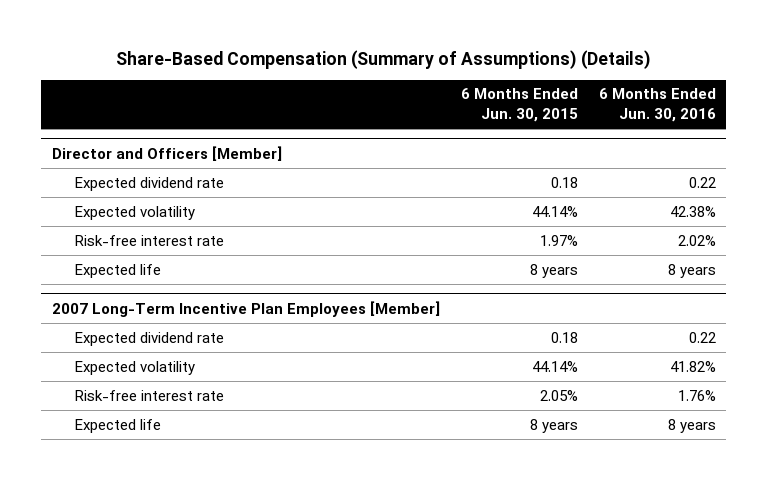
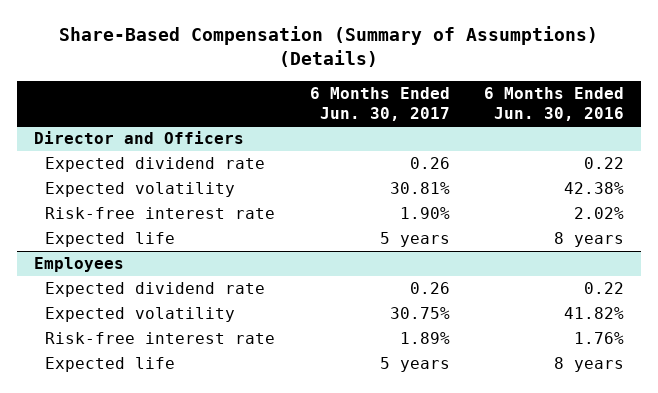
[460,88,578,122] 6 Months Ended Jun. 30, 2015 -> none
none -> [309,87,450,121] 6 Months Ended Jun. 30, 2017
[51,145,282,161] Director and Officers [Member] -> [33,131,244,145] Director and Officers
[51,300,440,317] 2007 Long-Term Incentive Plan Employees [Member] -> [33,257,124,273] Employees

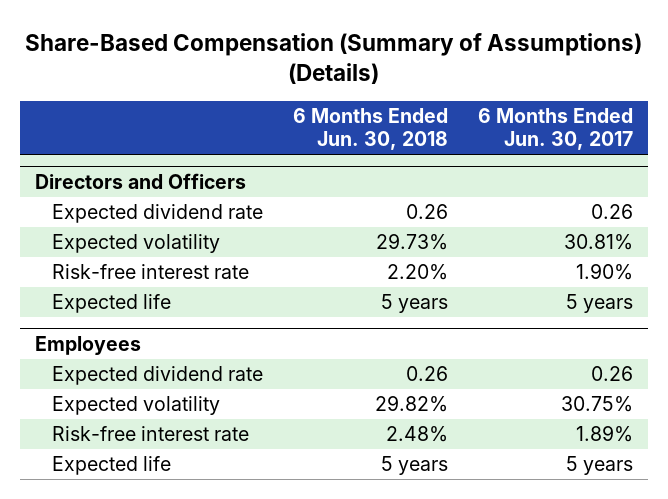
[483,87,624,121] 6 Months Ended Jun. 30, 2016 -> none
none -> [293,108,449,151] 6 Months Ended Jun. 30, 2018
[33,131,244,145] Director and Officers -> [35,172,247,189] Directors and Officers

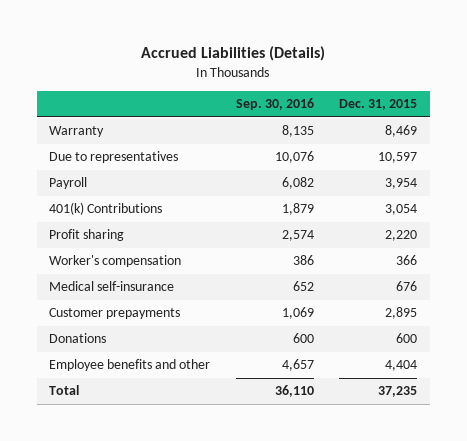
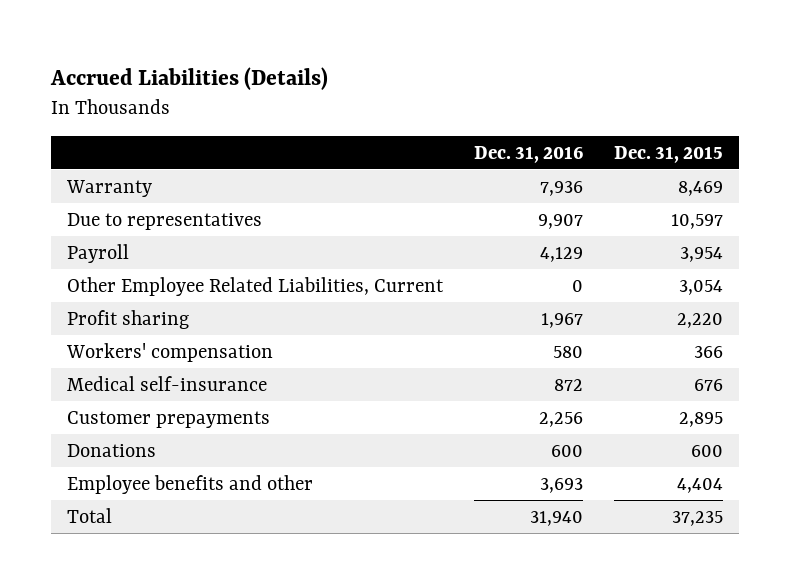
[235,98,314,111] Sep. 30, 2016 -> none
none -> [473,145,583,163] Dec. 31, 2016
[49,202,163,216] 401(k) Contributions -> [66,276,444,296] Other Employee Related Liabilities, Current
[49,255,182,268] Worker's compensation -> [65,342,273,362] Workers' compensation

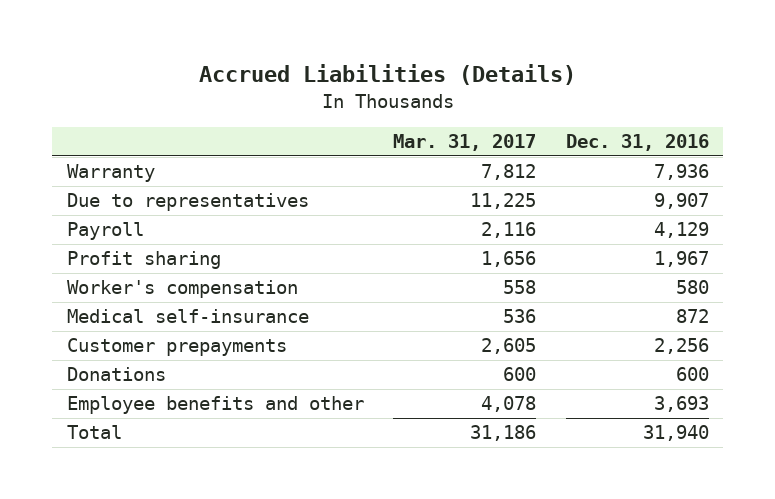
[614,145,724,163] Dec. 31, 2015 -> none
none -> [393,134,537,152] Mar. 31, 2017
[66,276,444,296] Other Employee Related Liabilities, Current -> none
[65,342,273,362] Workers' compensation -> [66,280,298,299] Worker's compensation

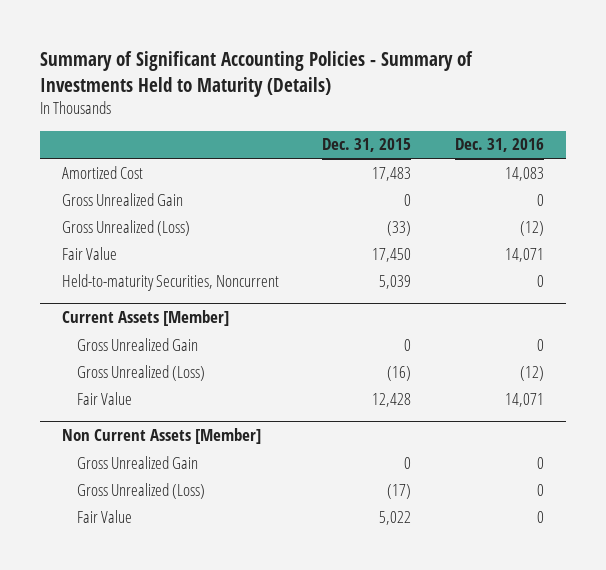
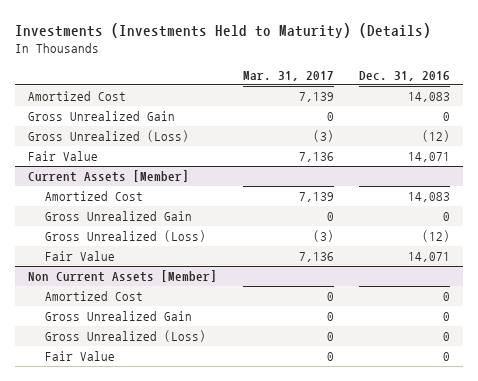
[40,51,474,97] Summary of Significant Accounting Policies - Summary of Investments Held to Maturity (Details) -> [14,22,431,38] Investments (Investments Held to Maturity) (Details)
[322,138,412,153] Dec. 31, 2015 -> none
none -> [242,71,334,82] Mar. 31, 2017
[62,273,280,291] Held-to-maturity Securities, Noncurrent -> none
none -> [44,191,143,202] Amortized Cost
none -> [44,291,143,302] Amortized Cost

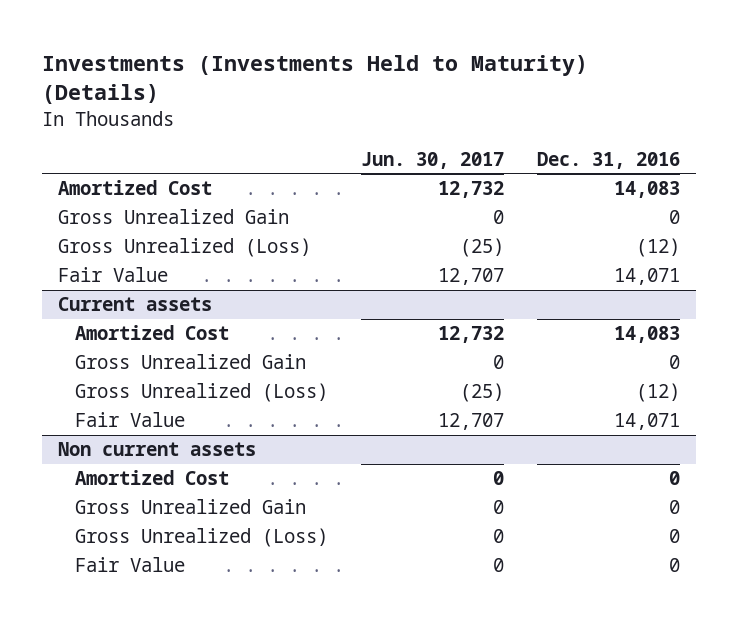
[242,71,334,82] Mar. 31, 2017 -> none
none -> [360,151,504,169] Jun. 30, 2017
[27,170,189,183] Current Assets [Member] -> [58,297,213,312] Current assets
[27,270,217,283] Non Current Assets [Member] -> [58,442,257,457] Non current assets

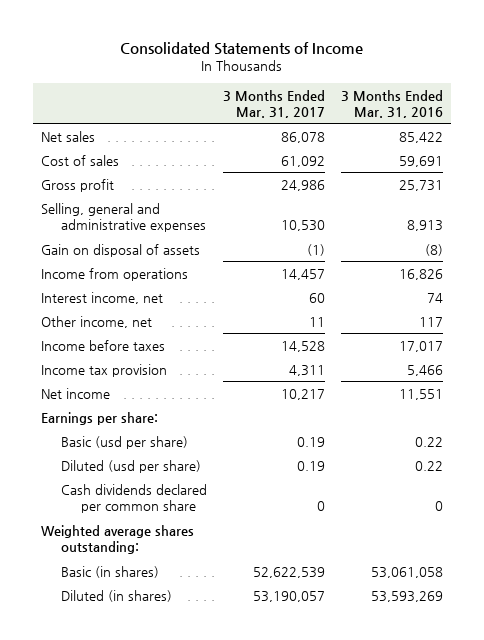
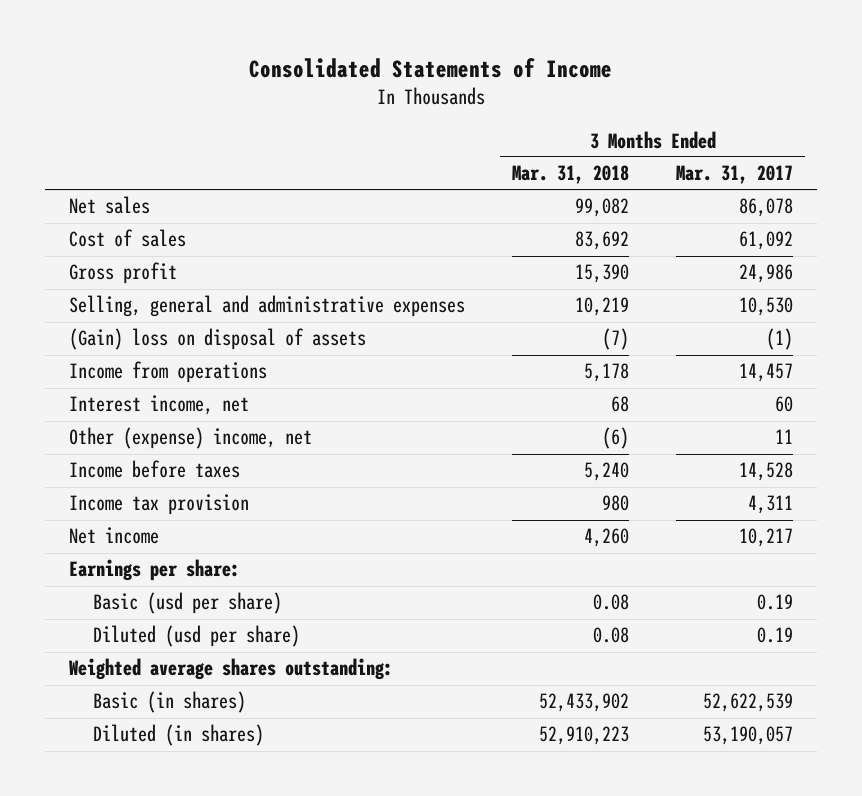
[340,89,443,118] 3 Months Ended Mar. 31, 2016 -> none
none -> [511,165,629,185] Mar. 31, 2018
[40,243,200,257] Gain on disposal of assets -> [68,328,366,351] (Gain) loss on disposal of assets
[40,315,152,328] Other income, net -> [68,427,312,450] Other (expense) income, net
[61,483,208,513] Cash dividends declared per common share -> none

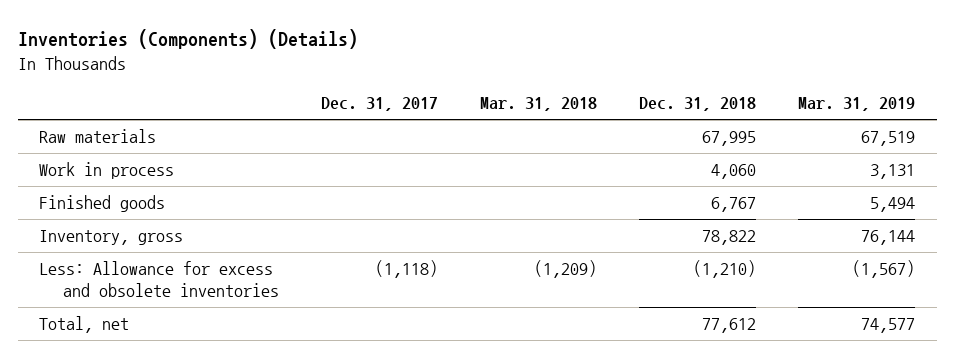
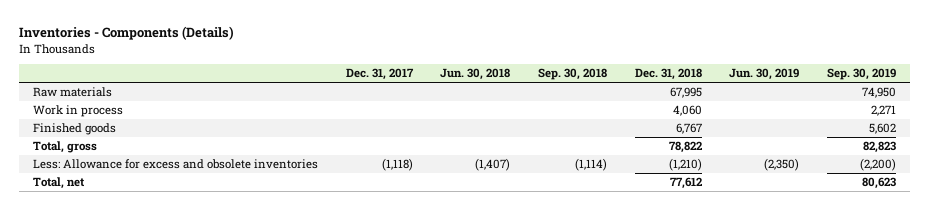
[18,29,359,50] Inventories (Components) (Details) -> [19,26,235,41] Inventories - Components (Details)
[480,97,598,112] Mar. 31, 2018 -> none
[798,97,916,112] Mar. 31, 2019 -> none
none -> [440,68,511,81] Jun. 30, 2018
none -> [538,68,608,81] Sep. 30, 2018
none -> [729,68,800,81] Jun. 30, 2019
none -> [827,68,897,81] Sep. 30, 2019
[39,230,184,246] Inventory, gross -> [33,141,98,154] Total, gross

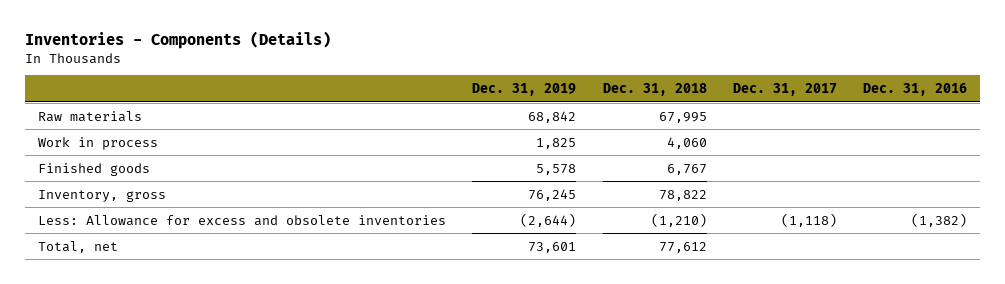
[440,68,511,81] Jun. 30, 2018 -> none
[538,68,608,81] Sep. 30, 2018 -> none
[729,68,800,81] Jun. 30, 2019 -> none
[827,68,897,81] Sep. 30, 2019 -> none
none -> [472,83,577,97] Dec. 31, 2019
none -> [863,83,968,97] Dec. 31, 2016
[33,141,98,154] Total, gross -> [38,189,167,202] Inventory, gross

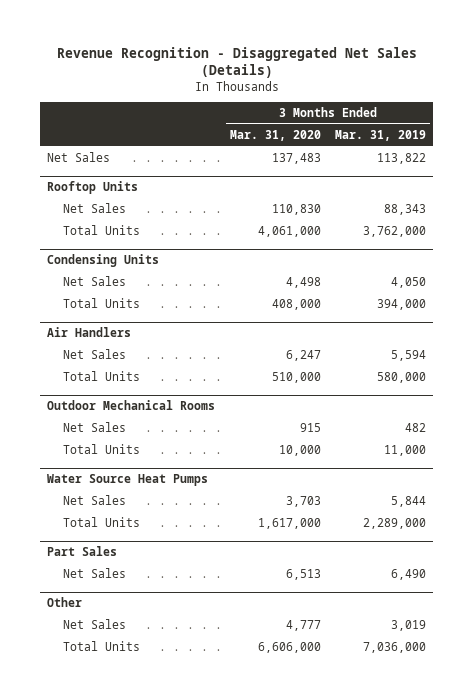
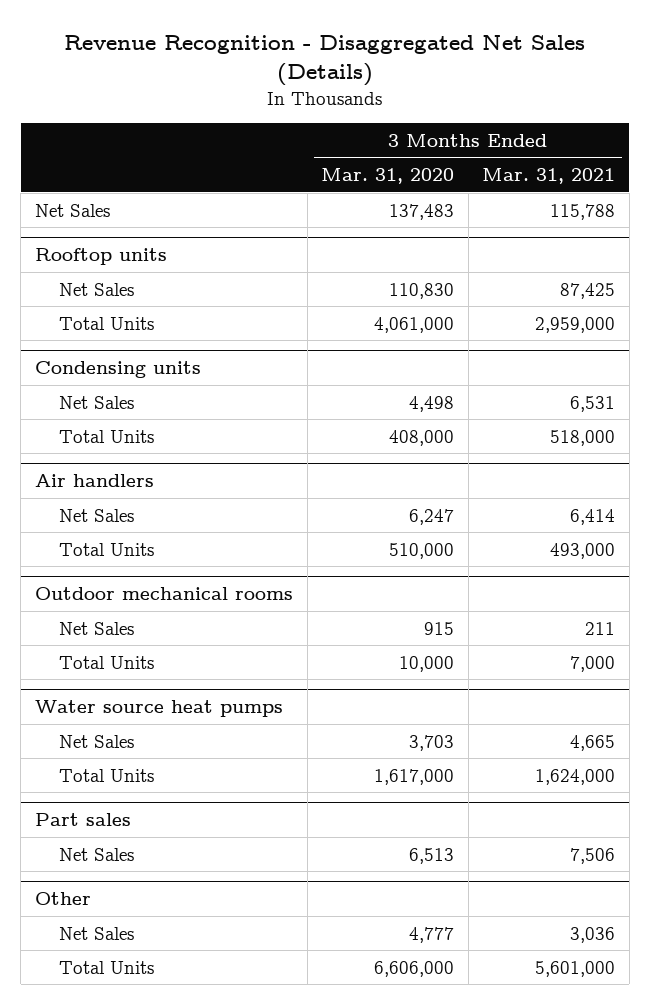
[334,129,426,141] Mar. 31, 2019 -> none
none -> [482,168,616,185] Mar. 31, 2021
[47,181,139,195] Rooftop Units -> [35,248,168,266] Rooftop units
[47,254,160,268] Condensing Units -> [35,361,202,379] Condensing units
[47,327,132,338] Air Handlers -> [35,474,155,488] Air handlers
[47,400,216,411] Outdoor Mechanical Rooms -> [35,587,294,601] Outdoor mechanical rooms
[47,474,209,487] Water Source Heat Pumps -> [35,700,284,718] Water source heat pumps
[47,546,118,557] Part Sales -> [35,813,132,827] Part sales

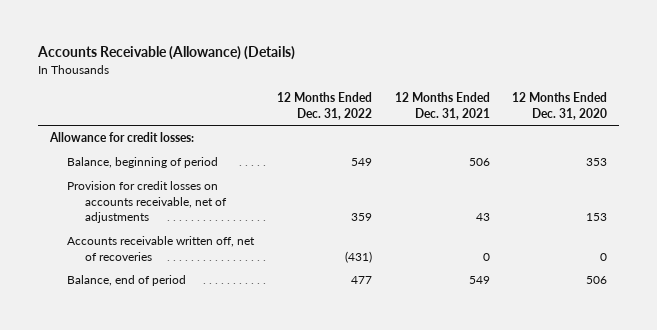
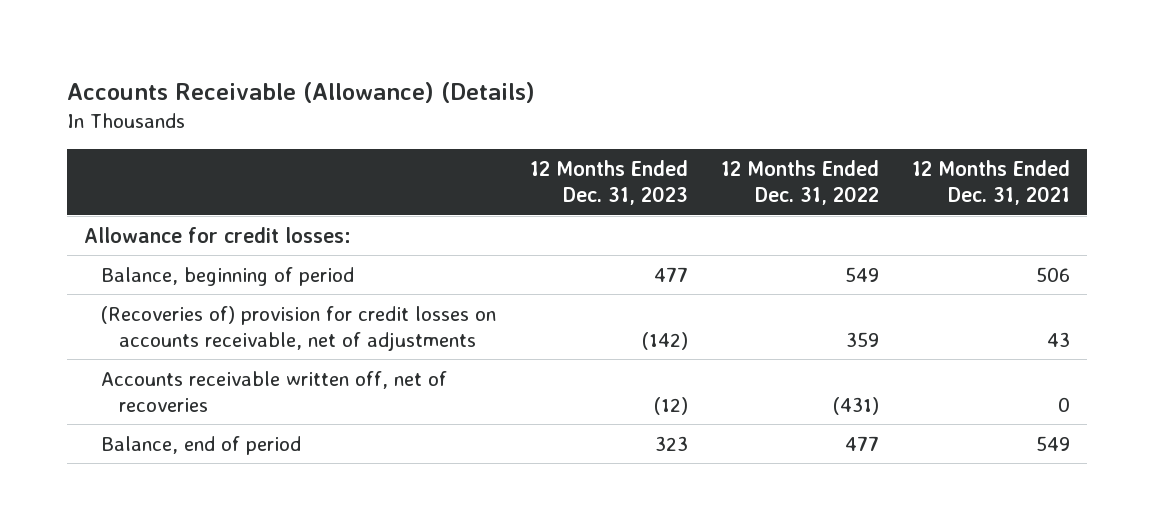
[512,92,608,120] 12 Months Ended Dec. 31, 2020 -> none
none -> [529,160,688,206] 12 Months Ended Dec. 31, 2023
[67,181,227,224] Provision for credit losses on accounts receivable, net of adjustments -> [101,305,497,351] (Recoveries of) provision for credit losses on accounts receivable, net of adjustments

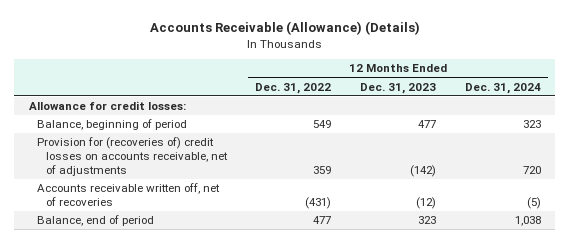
[912,160,1071,206] 12 Months Ended Dec. 31, 2021 -> none
none -> [464,82,541,94] Dec. 31, 2024
[101,305,497,351] (Recoveries of) provision for credit losses on accounts receivable, net of adjustments -> [37,137,228,177] Provision for (recoveries of) credit losses on accounts receivable, net of adjustments

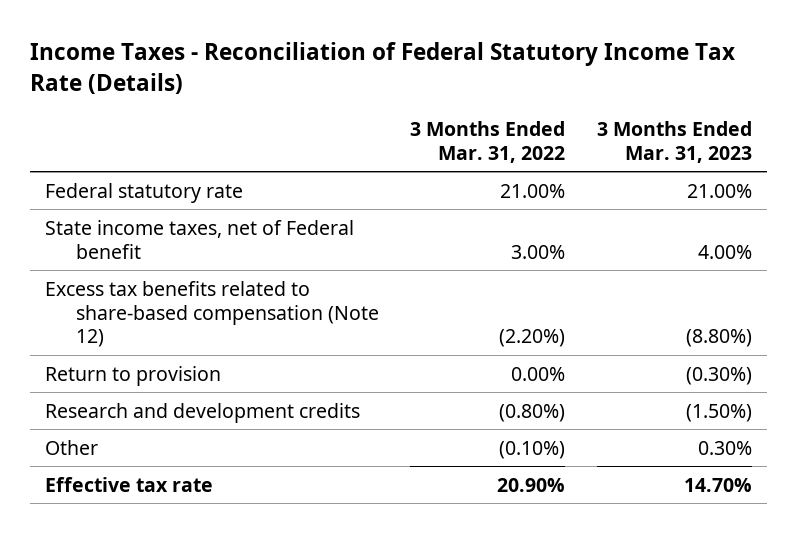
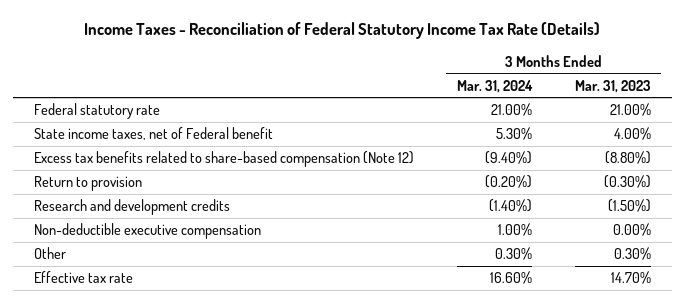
[410,121,566,163] 3 Months Ended Mar. 31, 2022 -> none
none -> [456,79,533,93] Mar. 31, 2024
none -> [34,223,262,240] Non-deductible executive compensation

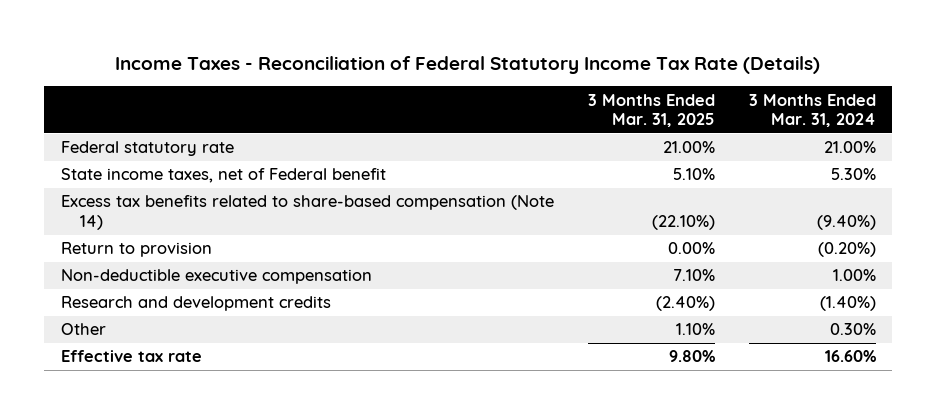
[574,79,651,93] Mar. 31, 2023 -> none
none -> [587,93,715,128] 3 Months Ended Mar. 31, 2025
[34,151,415,168] Excess tax benefits related to share-based compensation (Note 12) -> [60,195,554,230] Excess tax benefits related to share-based compensation (Note 14)
[34,199,231,216] Research and development credits -> [60,296,331,312] Research and development credits

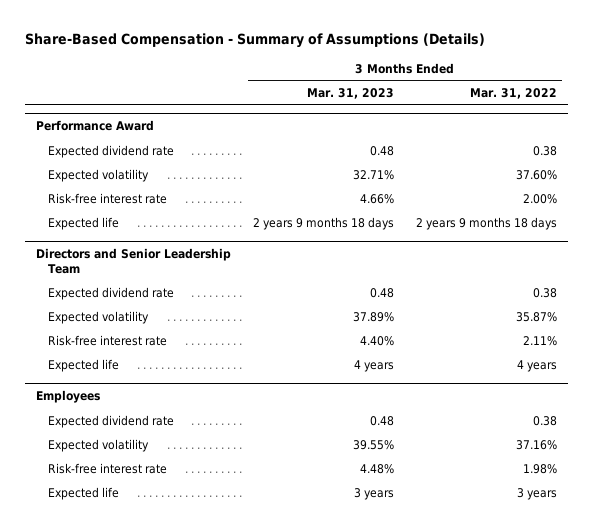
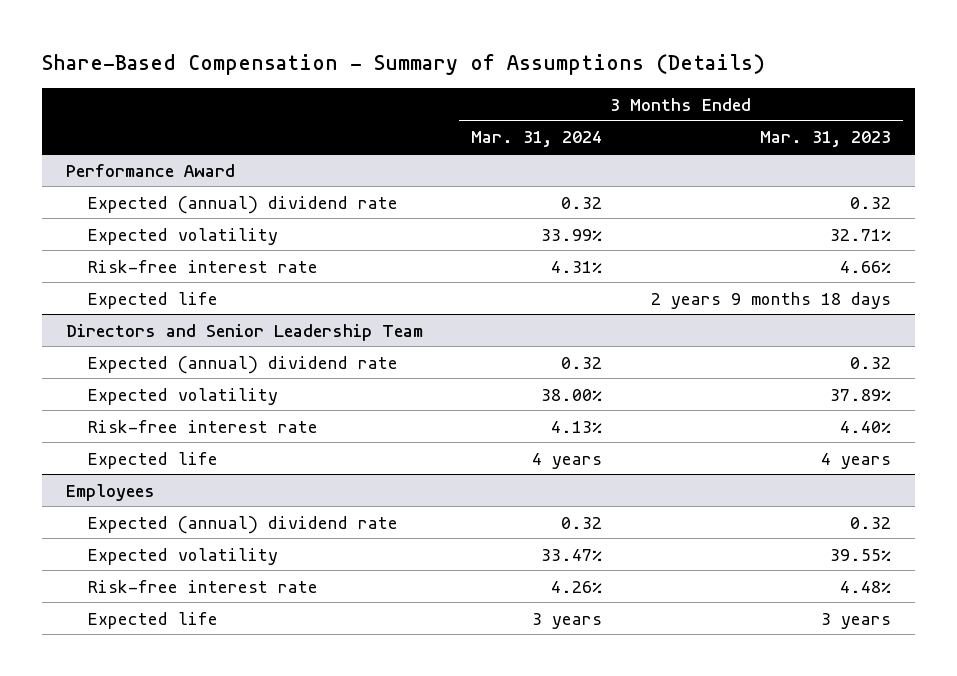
[469,88,557,100] Mar. 31, 2022 -> none
none -> [471,131,603,148] Mar. 31, 2024
[48,144,175,158] Expected dividend rate -> [88,195,399,214] Expected (annual) dividend rate
[369,145,394,156] 0.48 -> [849,196,891,209] 0.32
[48,286,175,300] Expected dividend rate -> [88,355,399,374] Expected (annual) dividend rate
[369,287,394,298] 0.48 -> [849,356,891,369] 0.32
[48,414,175,428] Expected dividend rate -> [88,515,399,534] Expected (annual) dividend rate
[369,415,394,426] 0.48 -> [849,516,891,529] 0.32

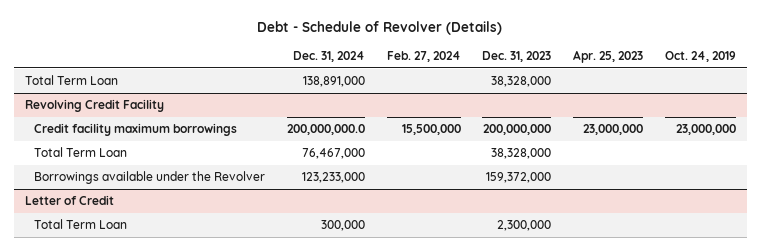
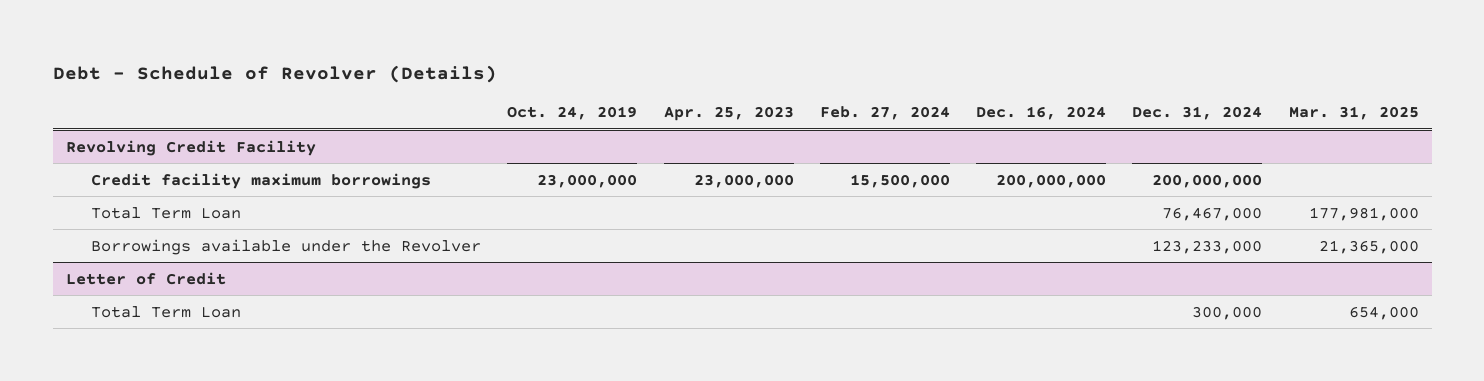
[482,50,552,62] Dec. 31, 2023 -> none
none -> [976,106,1107,121] Dec. 16, 2024
none -> [1288,106,1419,121] Mar. 31, 2025
[24,75,118,86] Total Term Loan -> none
[286,124,365,136] 200,000,000.0 -> [1152,173,1263,188] 200,000,000

